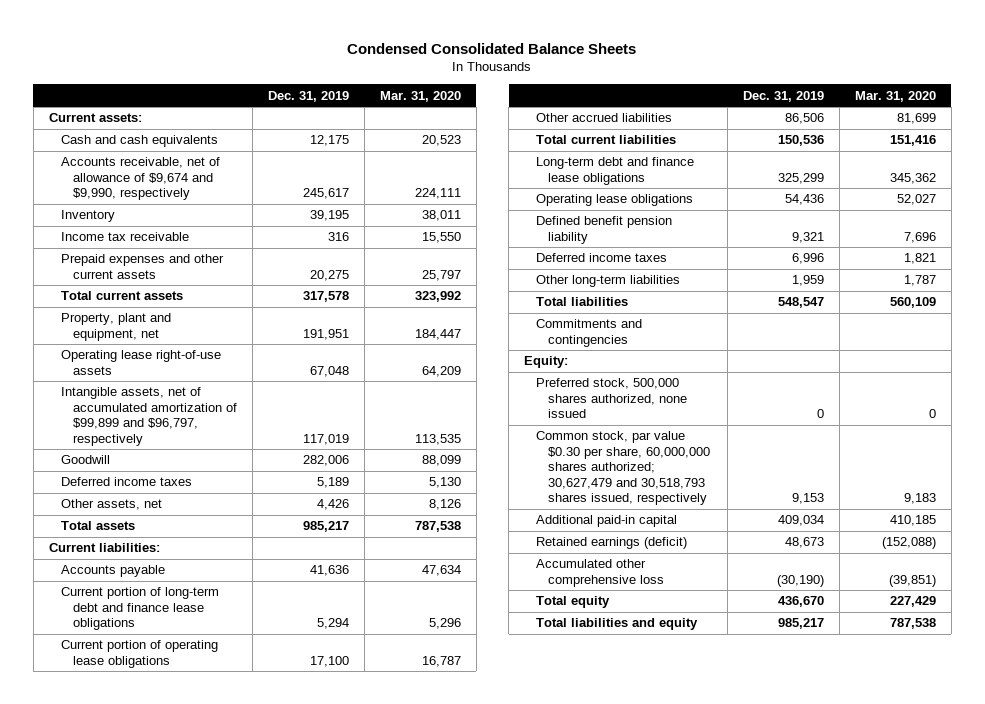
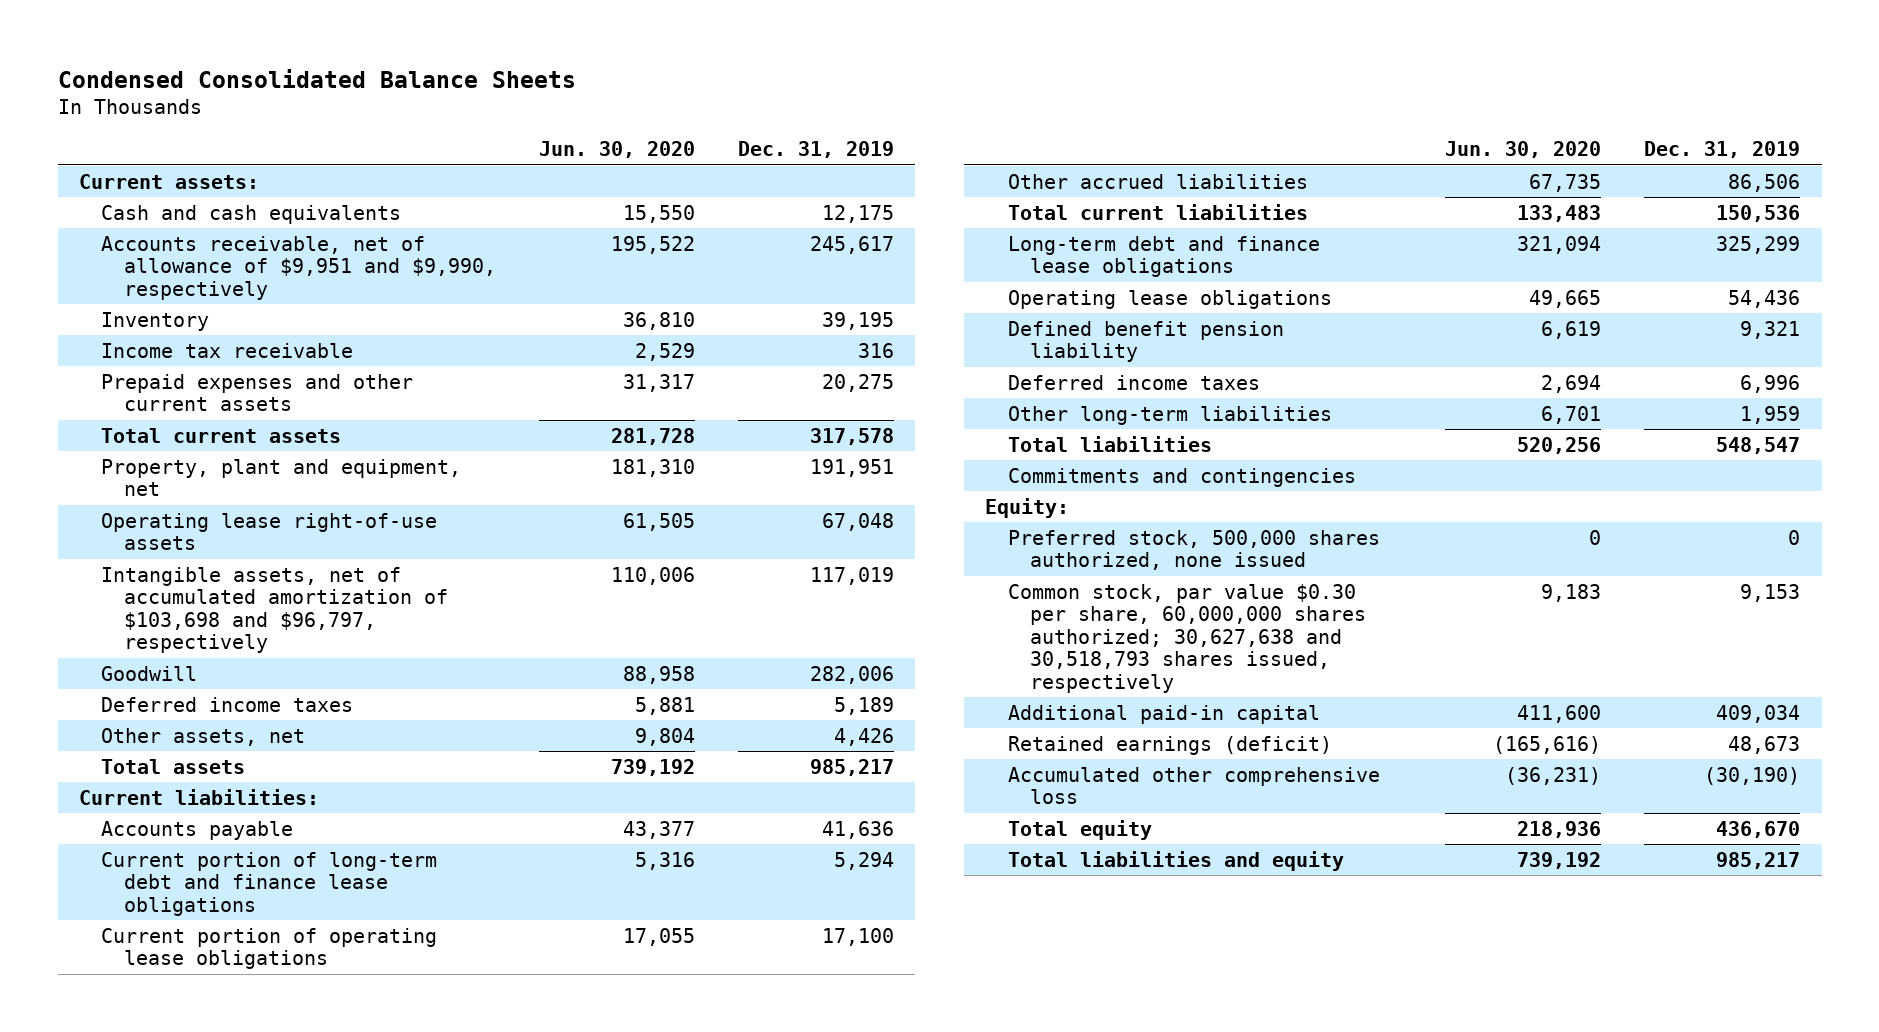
[379,90,461,102] Mar. 31, 2020 -> none
none -> [538,140,695,158] Jun. 30, 2020
[60,157,220,201] Accounts receivable, net of allowance of $9,674 and $9,990, respectively -> [101,235,496,300] Accounts receivable, net of allowance of $9,951 and $9,990, respectively
[60,387,238,446] Intangible assets, net of accumulated amortization of $99,899 and $96,797, respectively -> [101,566,448,654] Intangible assets, net of accumulated amortization of $103,698 and $96,797, respectively
[536,431,711,506] Common stock, par value $0.30 per share, 60,000,000 shares authorized; 30,627,479 and 30,518,793 shares issued, respectively -> [1007,583,1367,693] Common stock, par value $0.30 per share, 60,000,000 shares authorized; 30,627,638 and 30,518,793 shares issued, respectively

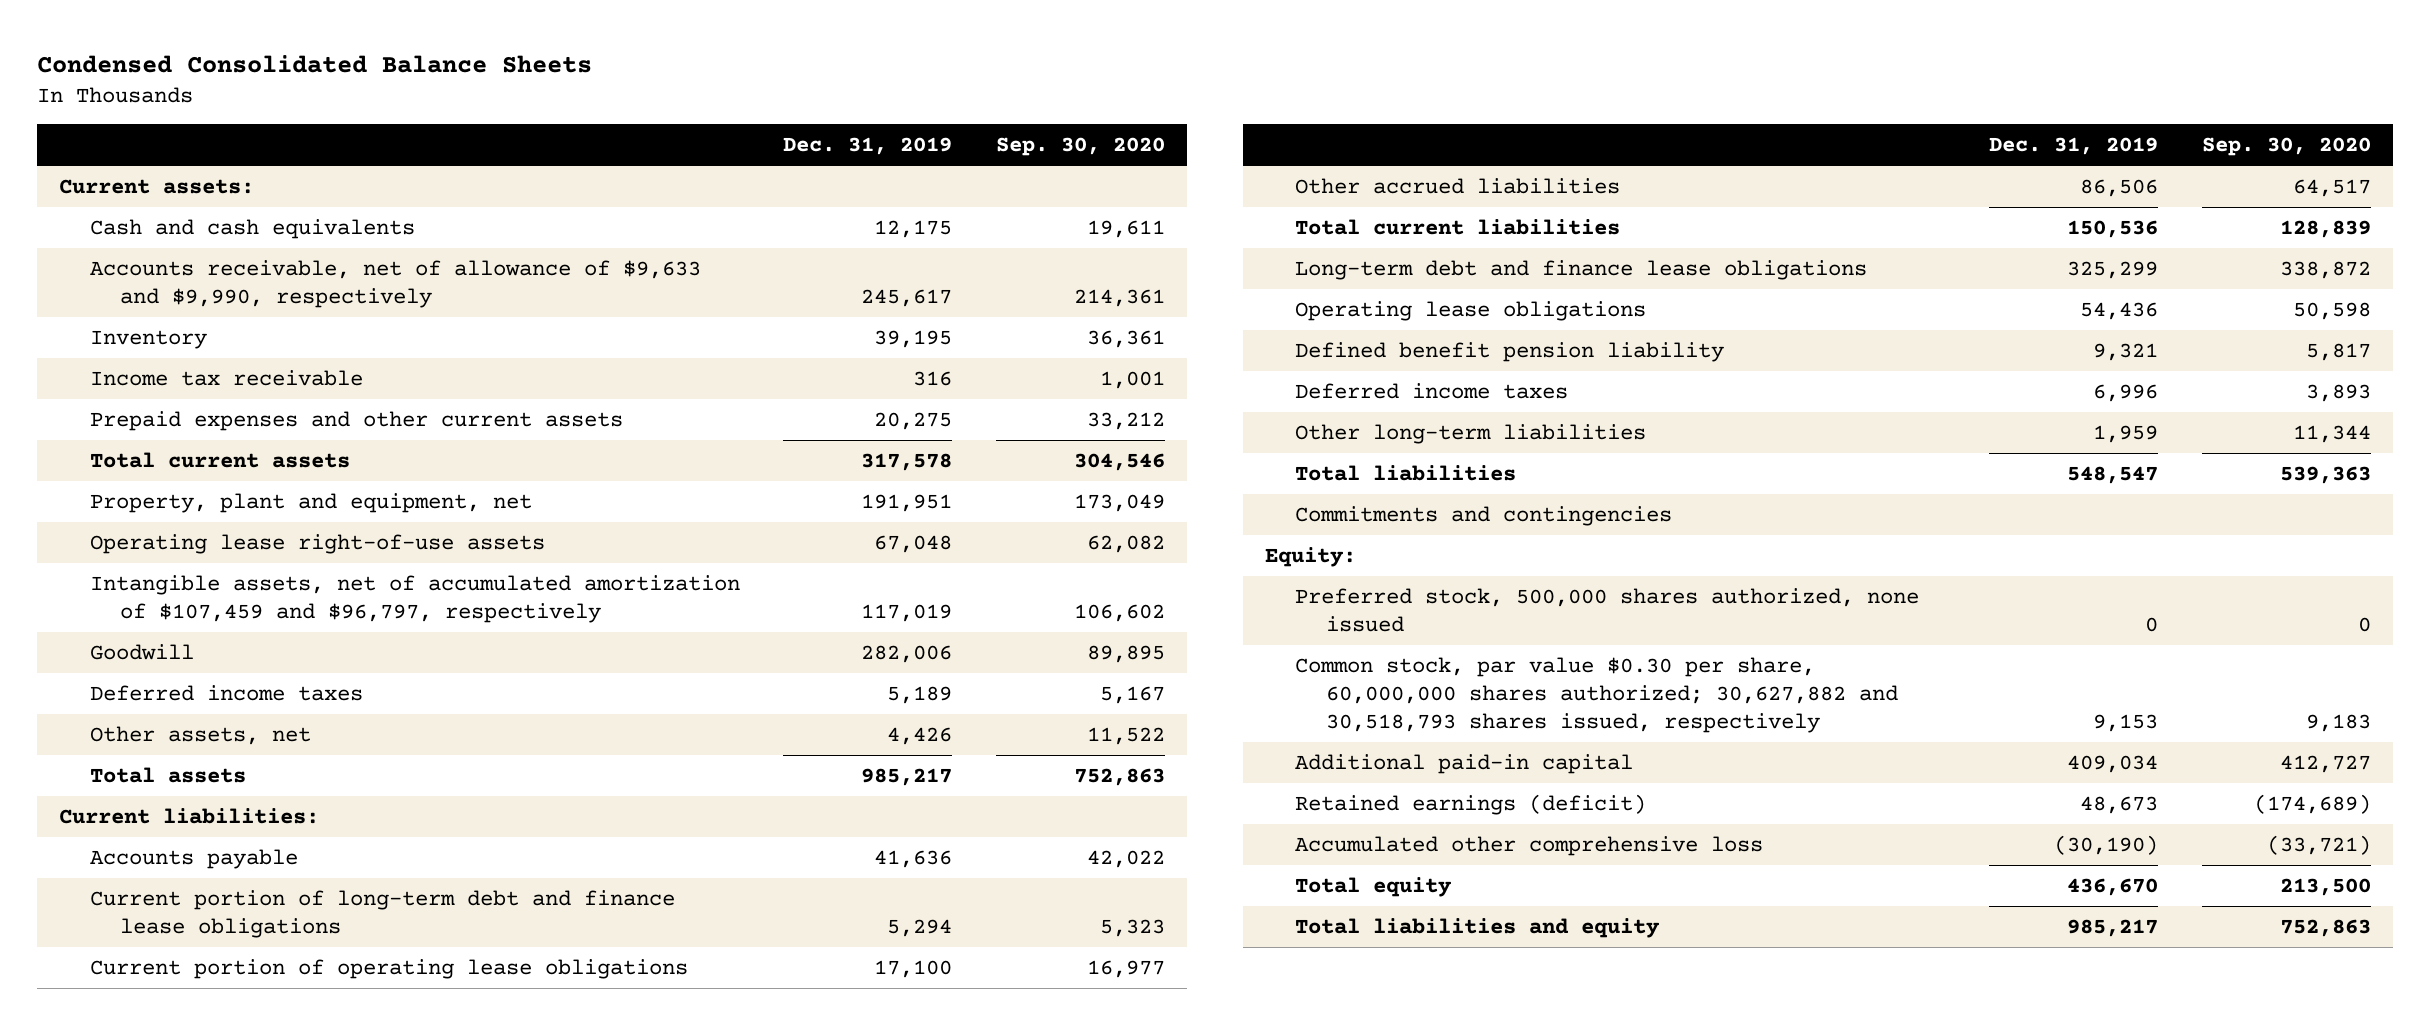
[538,140,695,158] Jun. 30, 2020 -> none
none -> [996,137,1166,157] Sep. 30, 2020
[101,235,496,300] Accounts receivable, net of allowance of $9,951 and $9,990, respectively -> [89,259,701,308] Accounts receivable, net of allowance of $9,633 and $9,990, respectively
[101,566,448,654] Intangible assets, net of accumulated amortization of $103,698 and $96,797, respectively -> [89,574,740,623] Intangible assets, net of accumulated amortization of $107,459 and $96,797, respectively
[1007,583,1367,693] Common stock, par value $0.30 per share, 60,000,000 shares authorized; 30,627,638 and 30,518,793 shares issued, respectively -> [1295,656,1898,733] Common stock, par value $0.30 per share, 60,000,000 shares authorized; 30,627,882 and 30,518,793 shares issued, respectively

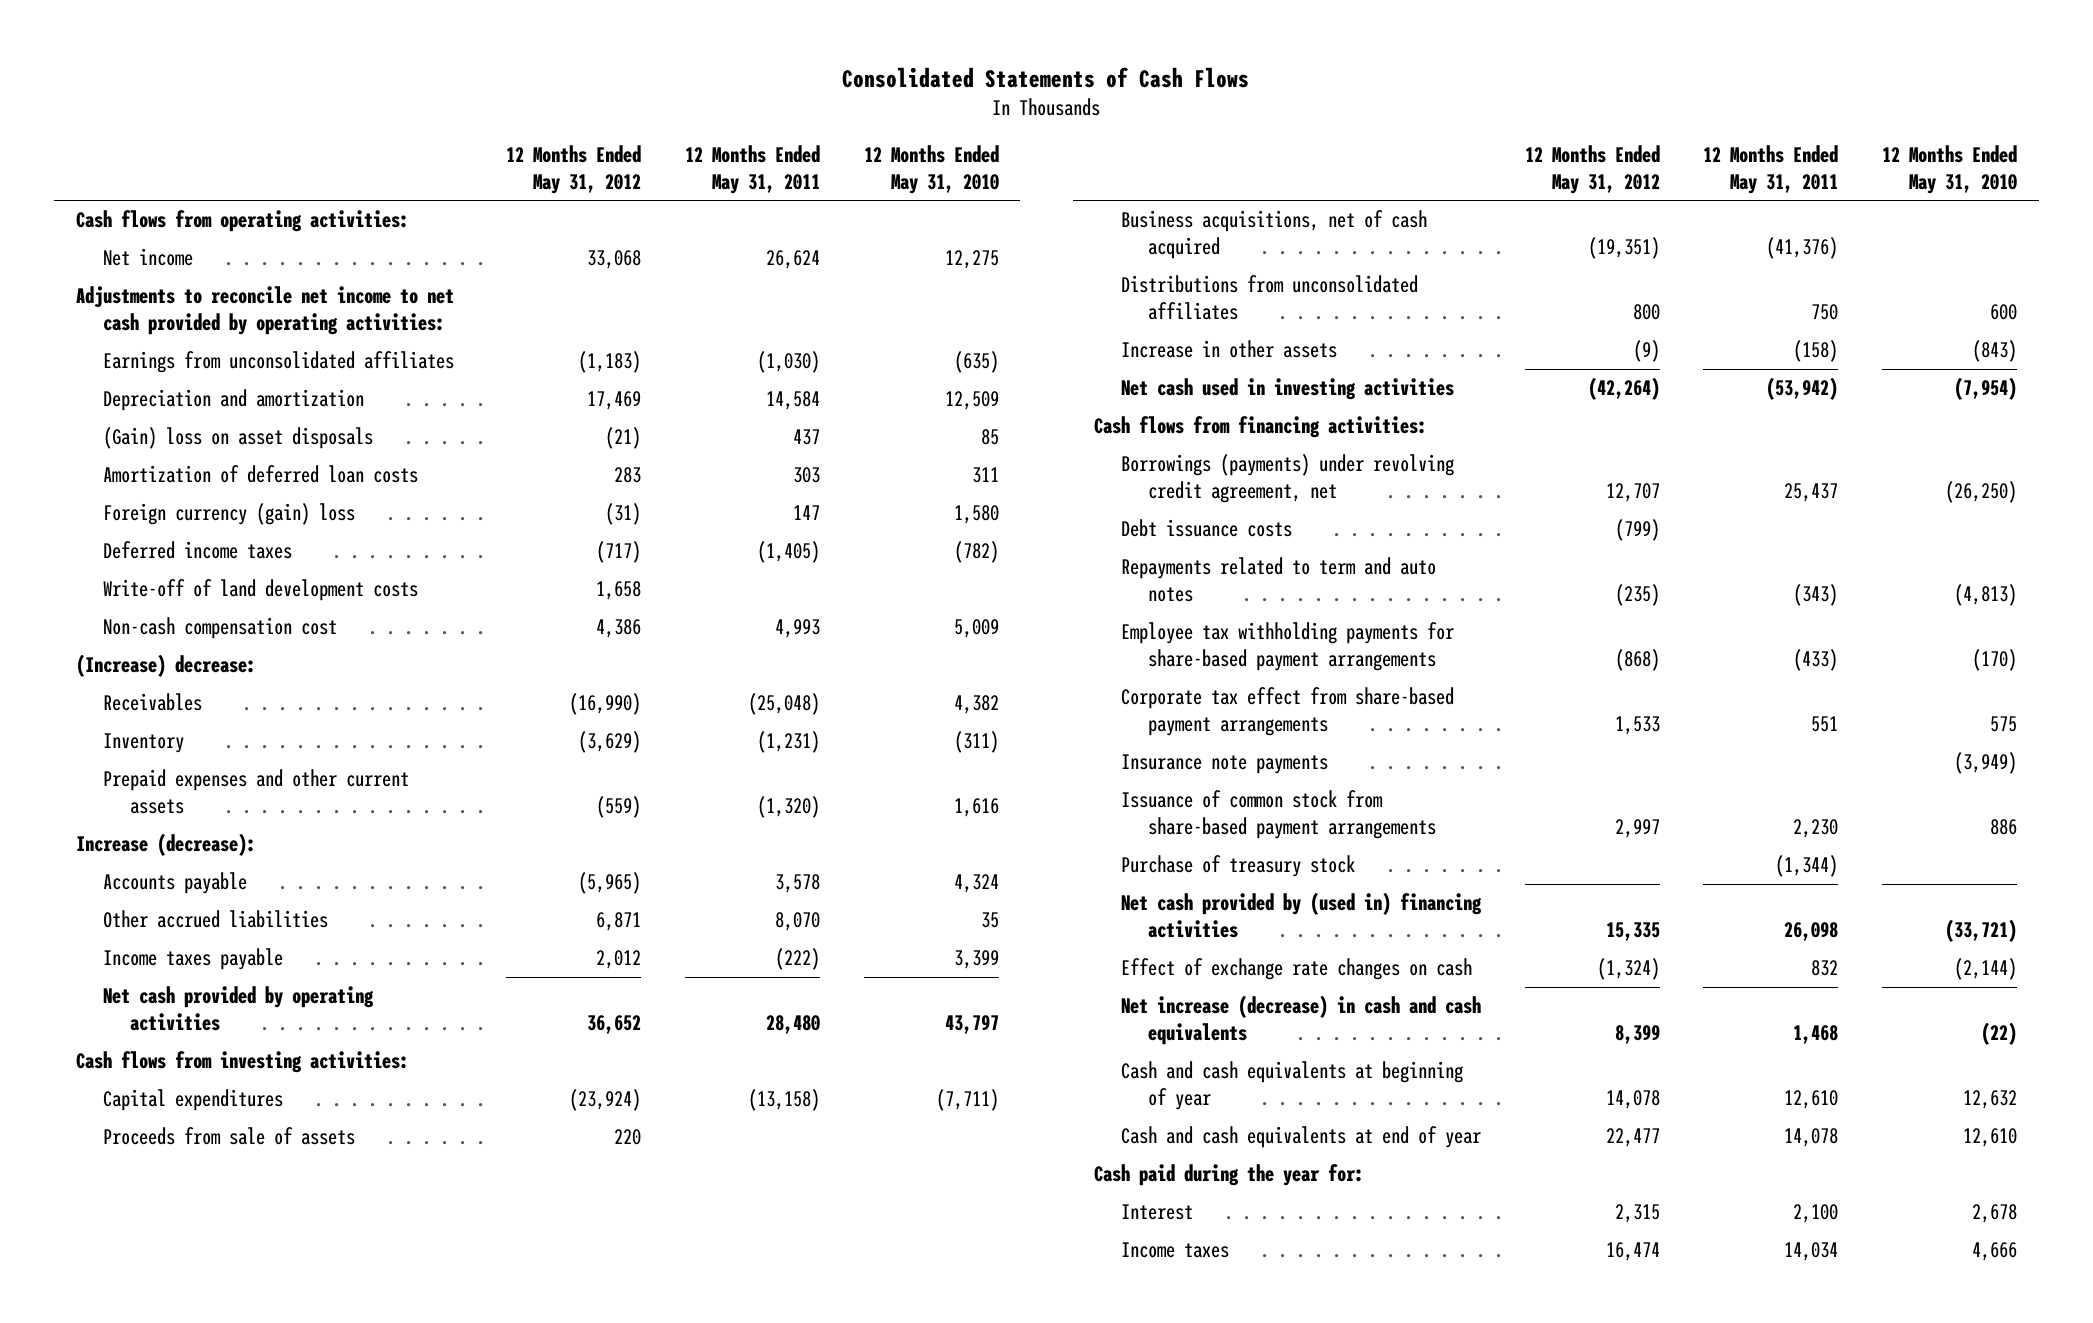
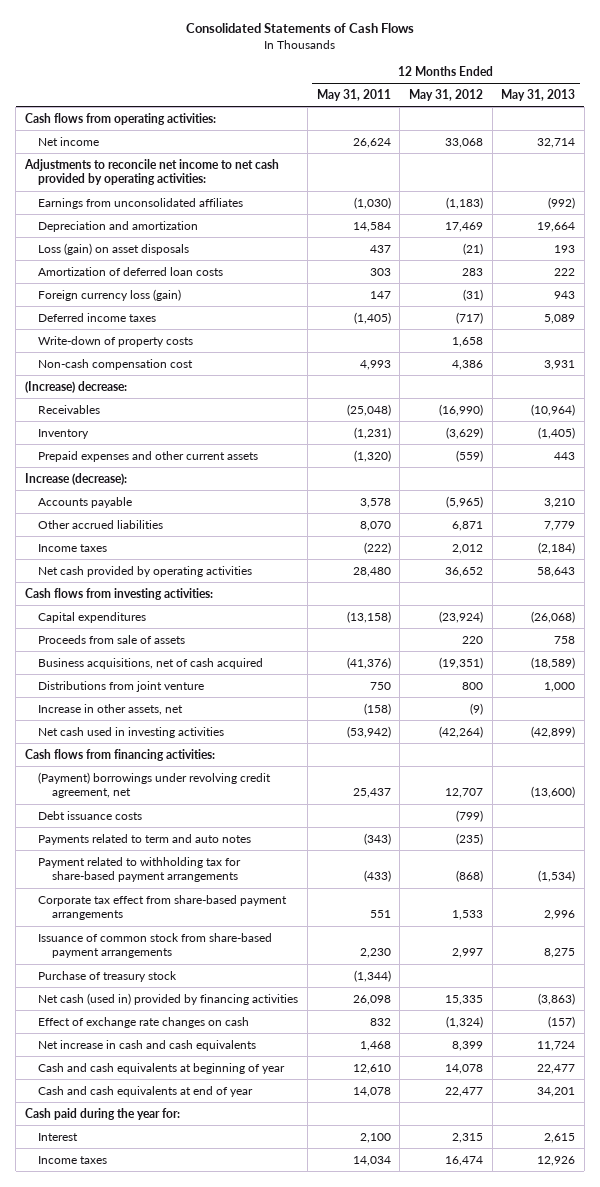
[863,144,999,194] 12 Months Ended May 31, 2010 -> none
none -> [501,88,576,101] May 31, 2013
[102,427,373,450] (Gain) loss on asset disposals -> [38,242,190,255] Loss (gain) on asset disposals
[102,503,355,526] Foreign currency (gain) loss -> [38,288,182,301] Foreign currency loss (gain)
[102,579,418,602] Write-off of land development costs -> [38,335,194,347] Write-down of property costs
[102,948,283,971] Income taxes payable -> [38,543,108,552] Income taxes
[1121,275,1419,321] Distributions from unconsolidated affiliates -> [38,680,205,692] Distributions from joint venture
[1121,340,1338,359] Increase in other assets -> [38,703,184,715] Increase in other assets, net
[1121,454,1455,504] Borrowings (payments) under revolving credit agreement, net -> [38,771,272,799] (Payment) borrowings under revolving credit agreement, net
[1121,557,1437,603] Repayments related to term and auto notes -> [38,833,252,845] Payments related to term and auto notes
[1121,622,1455,672] Employee tax withholding payments for share-based payment arrangements -> [38,856,242,883] Payment related to withholding tax for share-based payment arrangements
[1121,754,1329,775] Insurance note payments -> none
[1121,892,1483,939] Net cash provided by (used in) financing activities -> [38,992,299,1005] Net cash (used in) provided by financing activities
[1121,995,1482,1046] Net increase (decrease) in cash and cash equivalents -> [38,1039,257,1051] Net increase in cash and cash equivalents

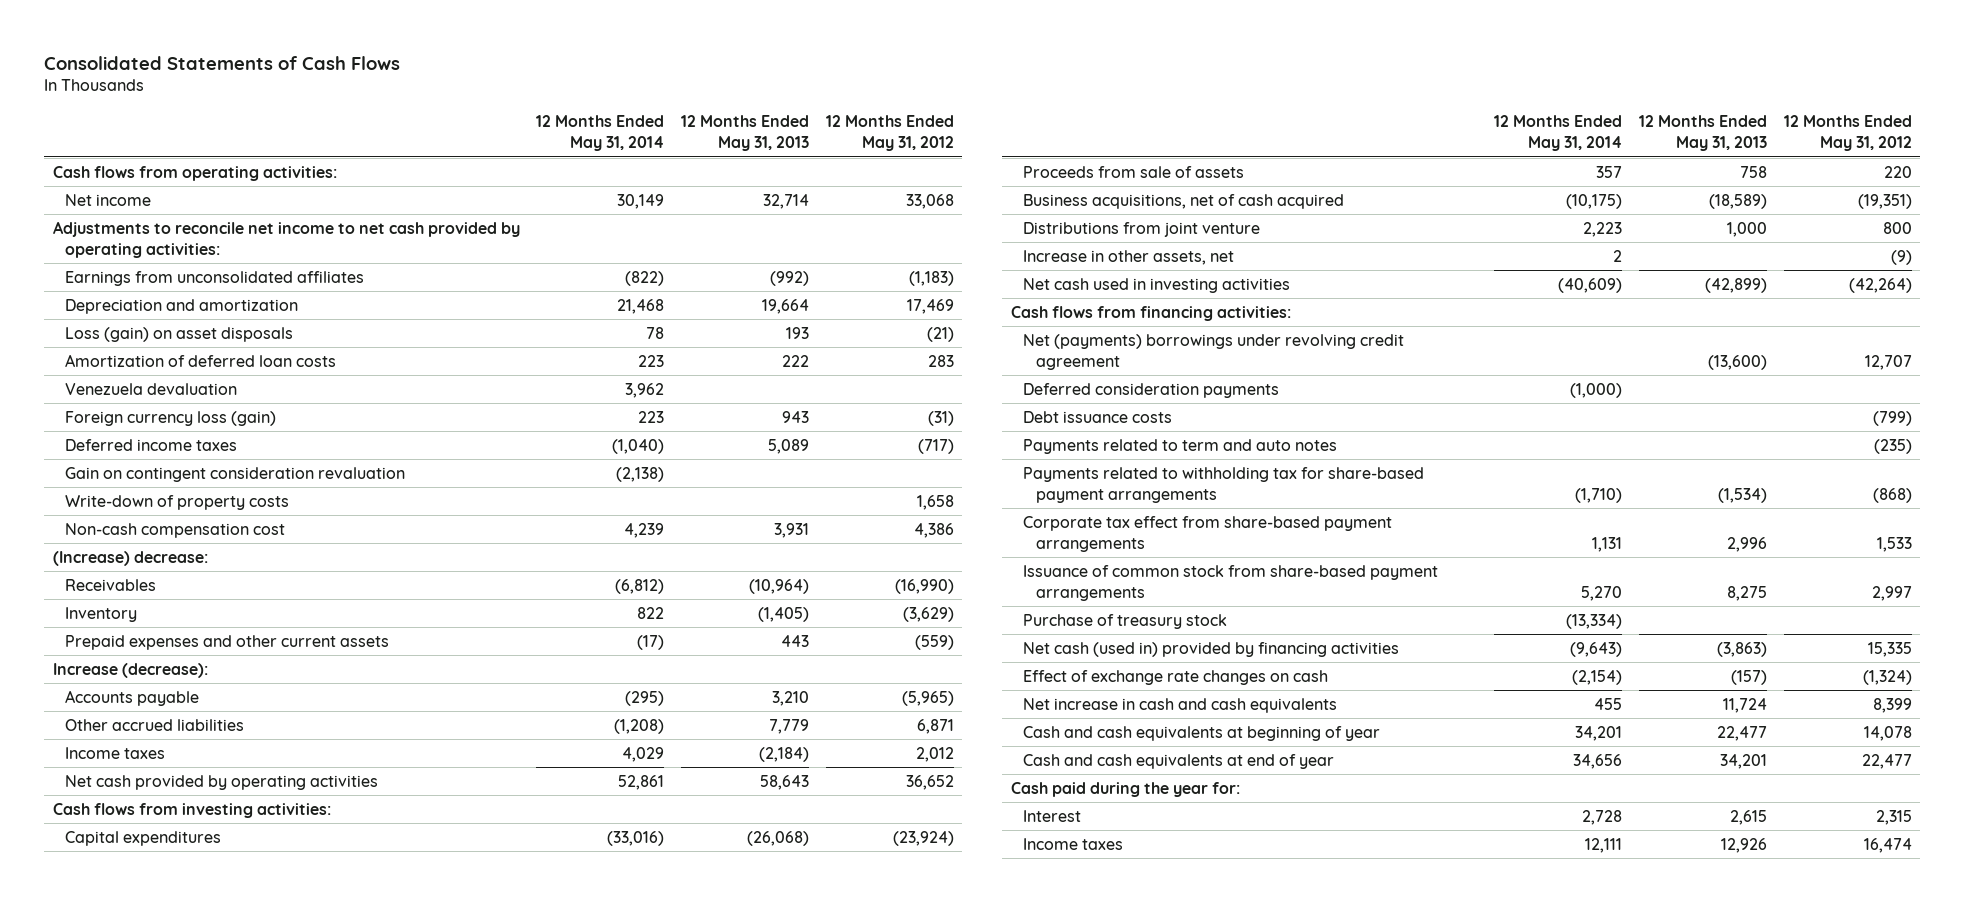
[316,88,391,101] May 31, 2011 -> none
none -> [536,115,665,152] 12 Months Ended May 31, 2014
none -> [65,382,238,395] Venezuela devaluation
none -> [65,466,406,482] Gain on contingent consideration revaluation
[38,771,272,799] (Payment) borrowings under revolving credit agreement, net -> [1023,333,1405,370] Net (payments) borrowings under revolving credit agreement
none -> [1023,382,1280,398] Deferred consideration payments
[38,856,242,883] Payment related to withholding tax for share-based payment arrangements -> [1023,466,1425,503] Payments related to withholding tax for share-based payment arrangements

